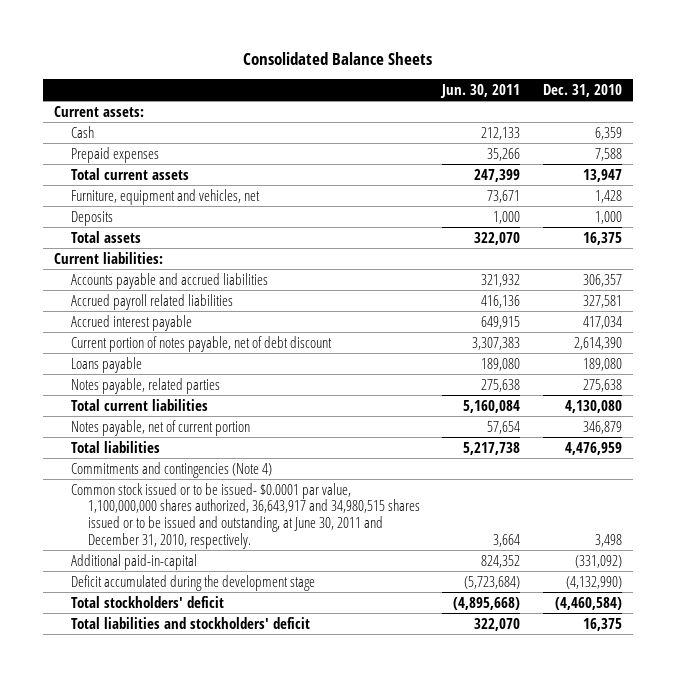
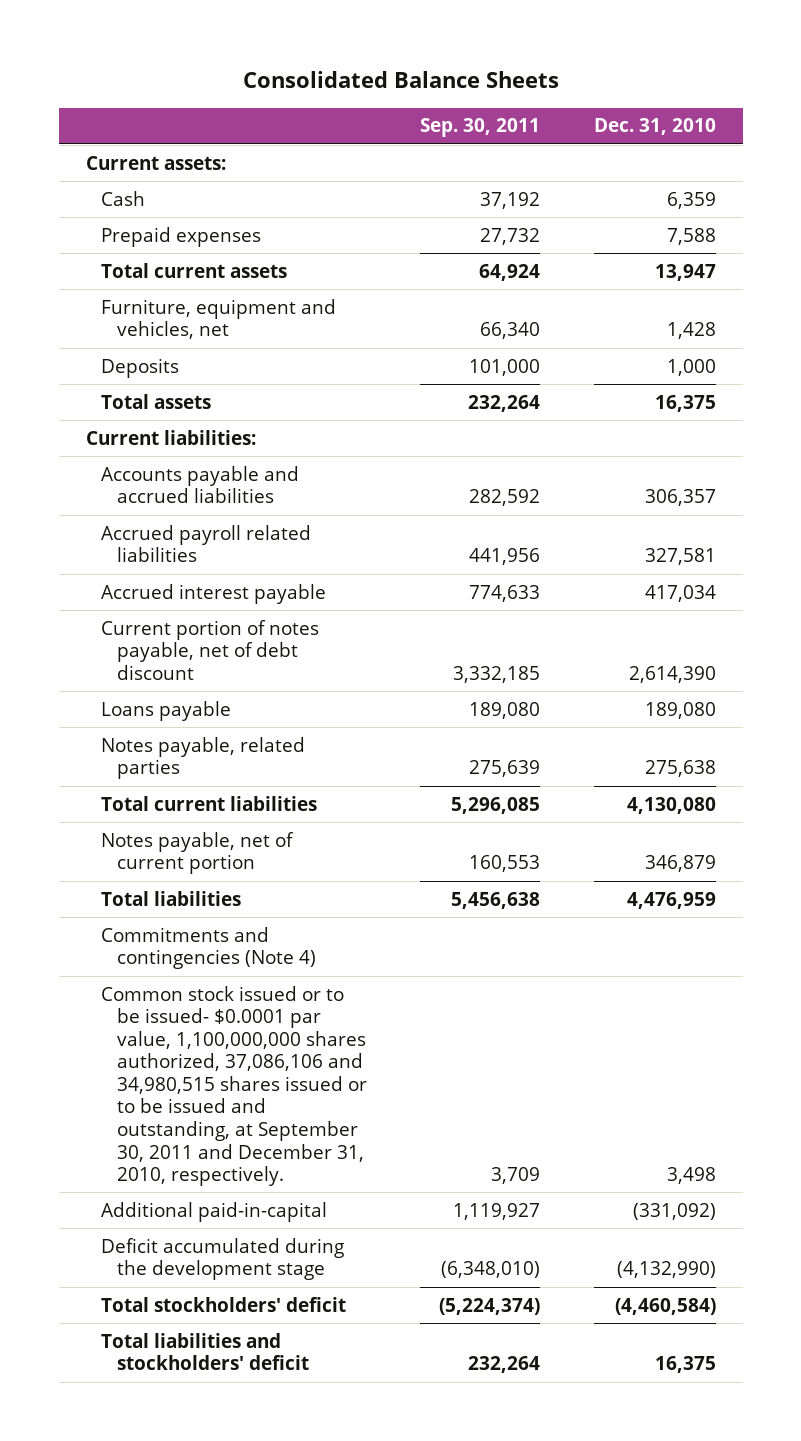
[440,83,521,98] Jun. 30, 2011 -> none
none -> [420,118,541,138] Sep. 30, 2011
[71,482,421,549] Common stock issued or to be issued- $0.0001 par value, 1,100,000,000 shares authorized, 36,643,917 and 34,980,515 shares issued or to be issued and outstanding, at June 30, 2011 and December 31, 2010, respectively. -> [101,985,367,1187] Common stock issued or to be issued- $0.0001 par value, 1,100,000,000 shares authorized, 37,086,106 and 34,980,515 shares issued or to be issued and outstanding, at September 30, 2011 and December 31, 2010, respectively.

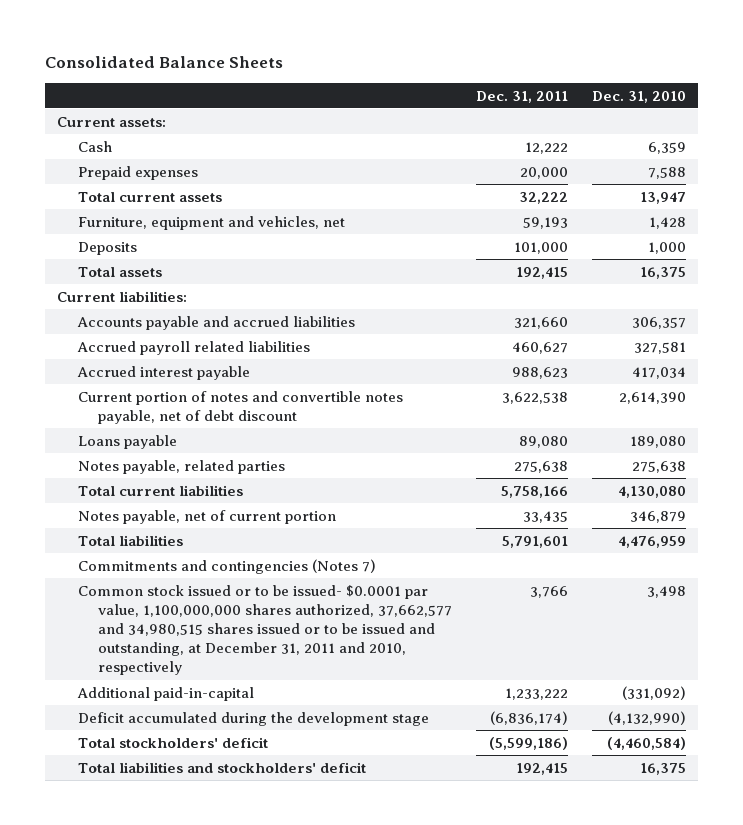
[420,118,541,138] Sep. 30, 2011 -> none
none -> [476,90,569,103] Dec. 31, 2011
[101,619,320,680] Current portion of notes payable, net of debt discount -> [77,390,403,424] Current portion of notes and convertible notes payable, net of debt discount
[101,926,316,970] Commitments and contingencies (Note 4) -> [77,558,376,574] Commitments and contingencies (Notes 7)
[101,985,367,1187] Common stock issued or to be issued- $0.0001 par value, 1,100,000,000 shares authorized, 37,086,106 and 34,980,515 shares issued or to be issued and outstanding, at September 30, 2011 and December 31, 2010, respectively. -> [77,584,453,676] Common stock issued or to be issued- $0.0001 par value, 1,100,000,000 shares authorized, 37,662,577 and 34,980,515 shares issued or to be issued and outstanding, at December 31, 2011 and 2010, respectively

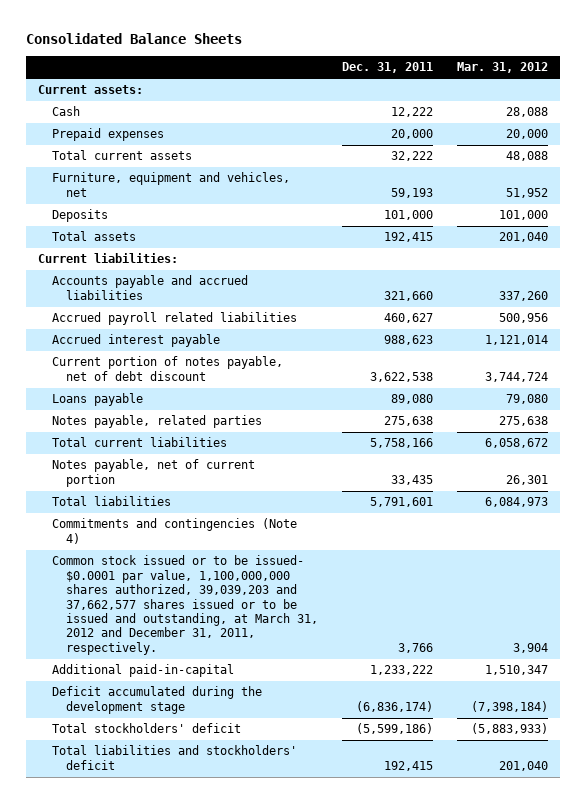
[591,90,686,103] Dec. 31, 2010 -> none
none -> [456,62,548,74] Mar. 31, 2012
[77,390,403,424] Current portion of notes and convertible notes payable, net of debt discount -> [52,356,284,381] Current portion of notes payable, net of debt discount
[77,558,376,574] Commitments and contingencies (Notes 7) -> [52,518,298,544] Commitments and contingencies (Note 4)
[77,584,453,676] Common stock issued or to be issued- $0.0001 par value, 1,100,000,000 shares authorized, 37,662,577 and 34,980,515 shares issued or to be issued and outstanding, at December 31, 2011 and 2010, respectively -> [52,555,318,655] Common stock issued or to be issued- $0.0001 par value, 1,100,000,000 shares authorized, 39,039,203 and 37,662,577 shares issued or to be issued and outstanding, at March 31, 2012 and December 31, 2011, respectively.

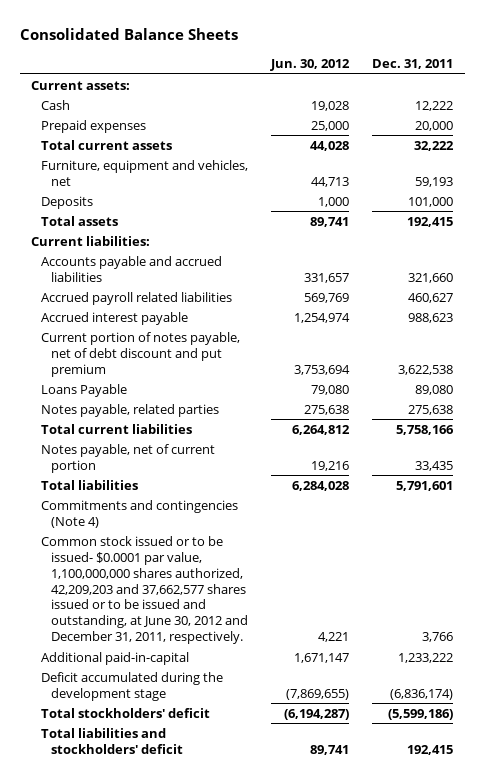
[456,62,548,74] Mar. 31, 2012 -> none
none -> [270,59,351,72] Jun. 30, 2012
[52,356,284,381] Current portion of notes payable, net of debt discount -> [40,331,240,377] Current portion of notes payable, net of debt discount and put premium
[52,393,144,407] Loans payable -> [40,383,127,397] Loans Payable
[52,555,318,655] Common stock issued or to be issued- $0.0001 par value, 1,100,000,000 shares authorized, 39,039,203 and 37,662,577 shares issued or to be issued and outstanding, at March 31, 2012 and December 31, 2011, respectively. -> [40,535,248,645] Common stock issued or to be issued- $0.0001 par value, 1,100,000,000 shares authorized, 42,209,203 and 37,662,577 shares issued or to be issued and outstanding, at June 30, 2012 and December 31, 2011, respectively.

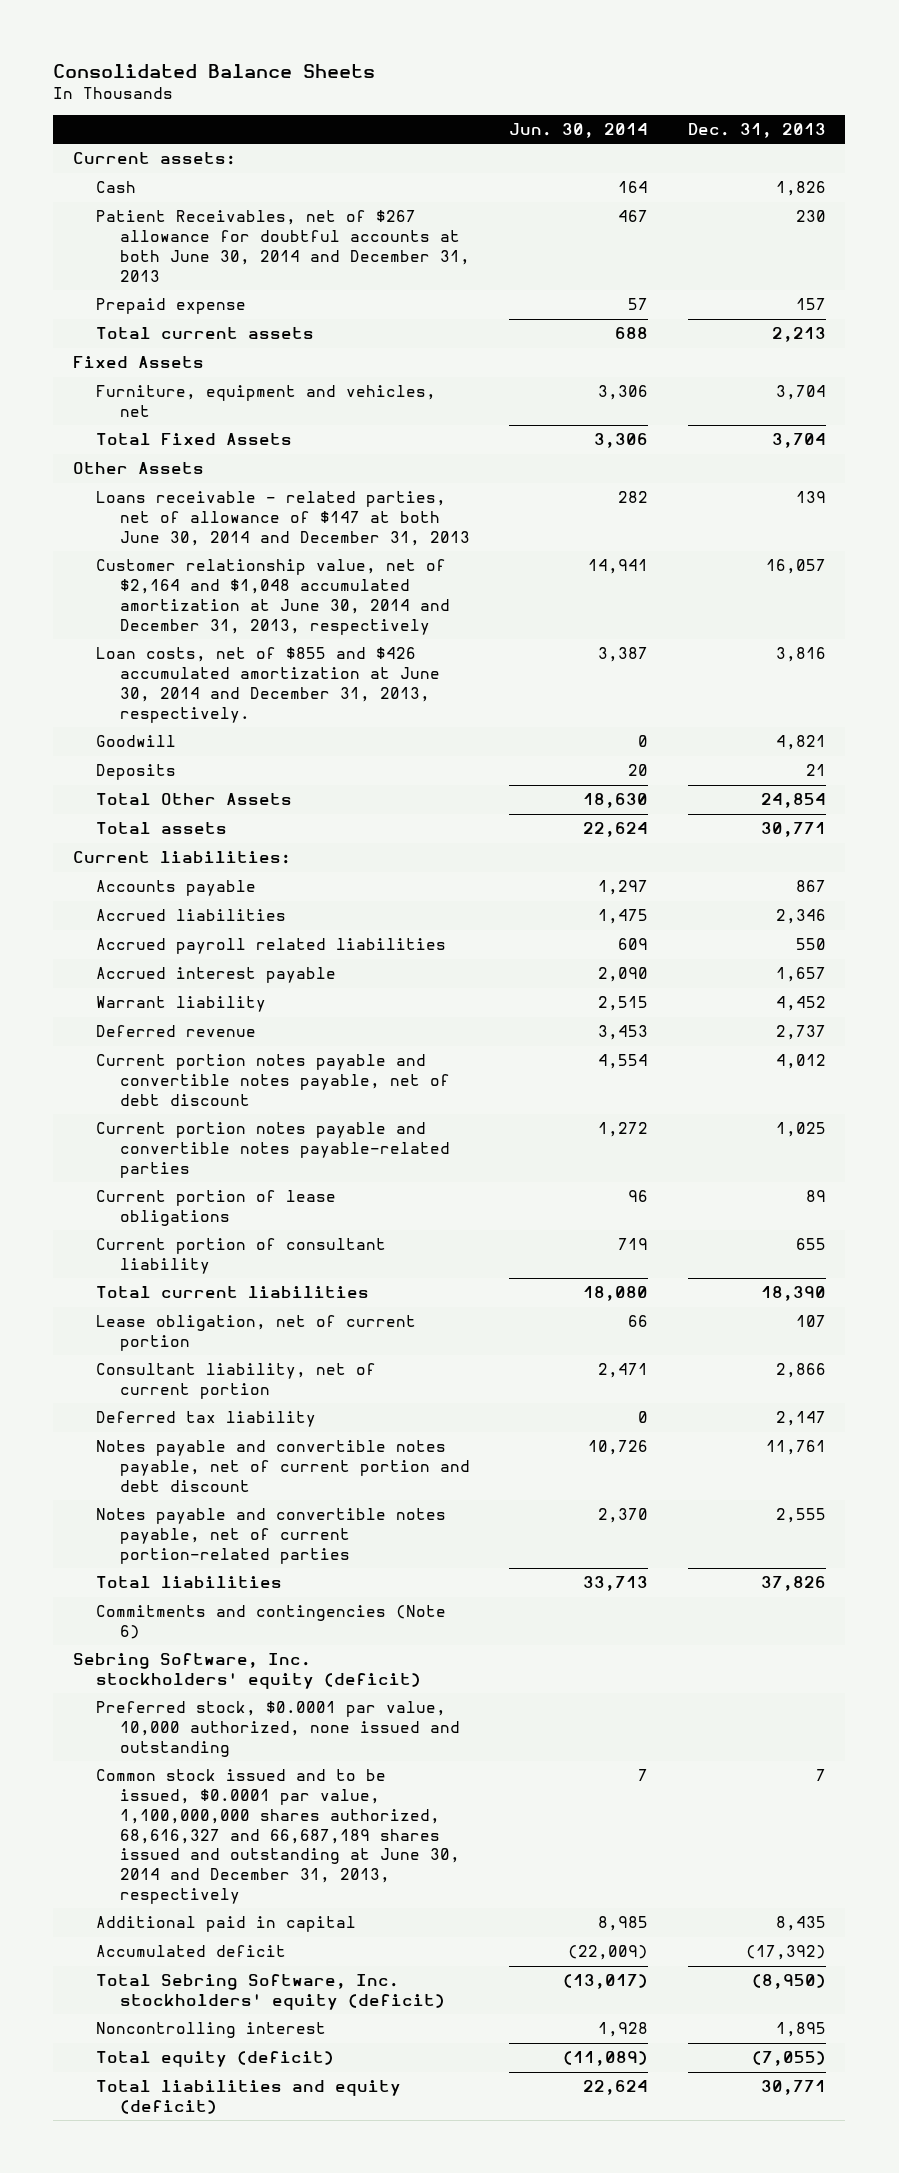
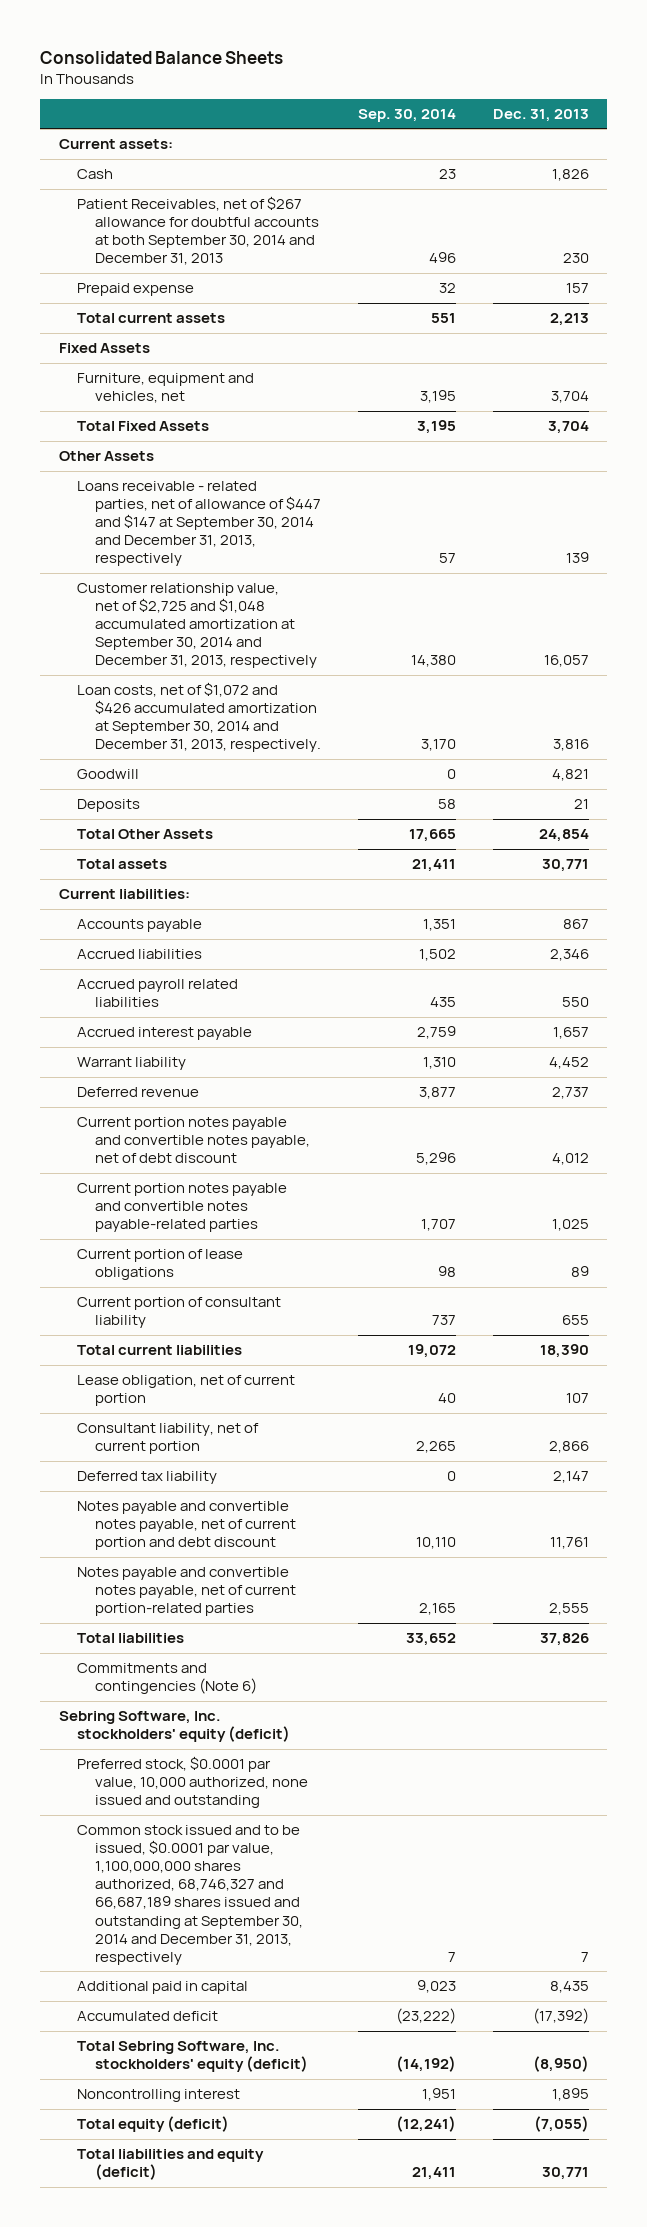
[509,122,649,138] Jun. 30, 2014 -> none
none -> [357,108,456,122] Sep. 30, 2014
[96,210,471,282] Patient Receivables, net of $267 allowance for doubtful accounts at both June 30, 2014 and December 31, 2013 -> [76,196,319,266] Patient Receivables, net of $267 allowance for doubtful accounts at both September 30, 2014 and December 31, 2013
[96,491,471,546] Loans receivable - related parties, net of allowance of $147 at both June 30, 2014 and December 31, 2013 -> [76,481,321,567] Loans receivable - related parties, net of allowance of $447 and $147 at September 30, 2014 and December 31, 2013, respectively
[96,559,451,635] Customer relationship value, net of $2,164 and $1,048 accumulated amortization at June 30, 2014 and December 31, 2013, respectively -> [76,583,317,669] Customer relationship value, net of $2,725 and $1,048 accumulated amortization at September 30, 2014 and December 31, 2013, respectively
[96,647,441,723] Loan costs, net of $855 and $426 accumulated amortization at June 30, 2014 and December 31, 2013, respectively. -> [76,682,321,753] Loan costs, net of $1,072 and $426 accumulated amortization at September 30, 2014 and December 31, 2013, respectively.
[96,1769,461,1904] Common stock issued and to be issued, $0.0001 par value, 1,100,000,000 shares authorized, 68,616,327 and 66,687,189 shares issued and outstanding at June 30, 2014 and December 31, 2013, respectively -> [76,1825,303,1965] Common stock issued and to be issued, $0.0001 par value, 1,100,000,000 shares authorized, 68,746,327 and 66,687,189 shares issued and outstanding at September 30, 2014 and December 31, 2013, respectively

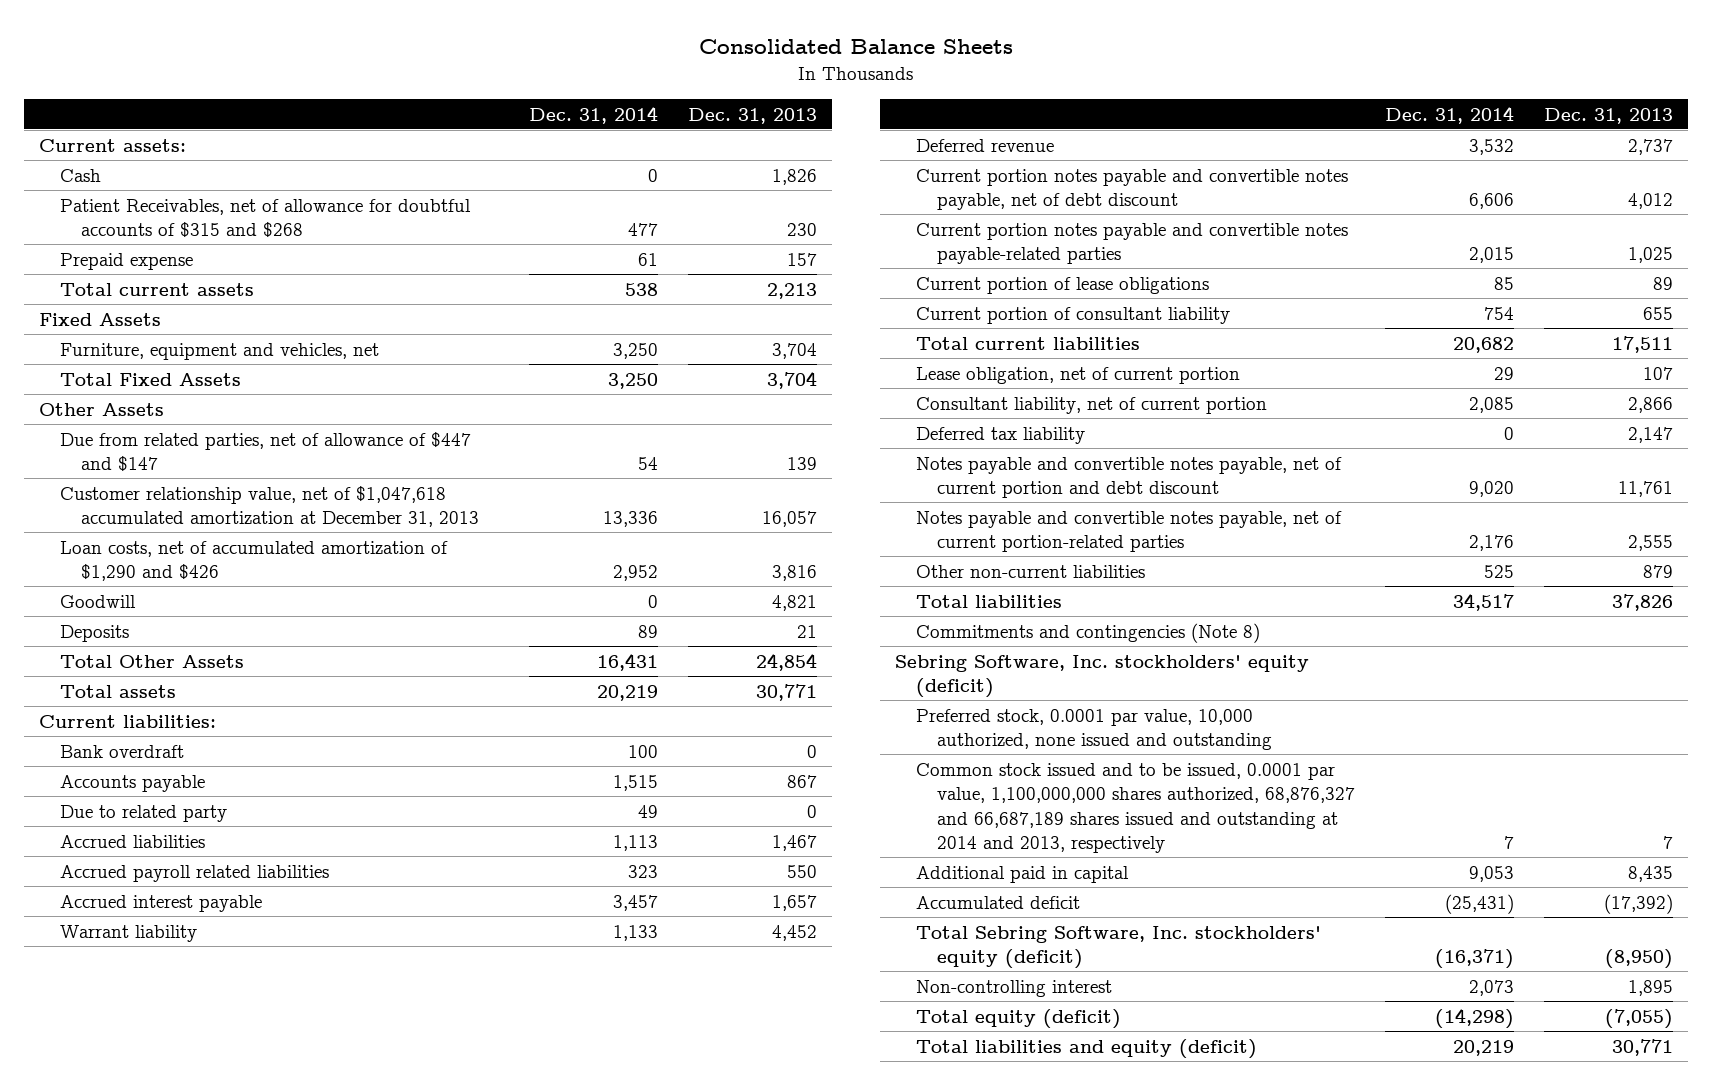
[357,108,456,122] Sep. 30, 2014 -> none
none -> [528,105,658,124] Dec. 31, 2014
[76,196,319,266] Patient Receivables, net of $267 allowance for doubtful accounts at both September 30, 2014 and December 31, 2013 -> [60,198,472,239] Patient Receivables, net of allowance for doubtful accounts of $315 and $268
[76,481,321,567] Loans receivable - related parties, net of allowance of $447 and $147 at September 30, 2014 and December 31, 2013, respectively -> [60,431,472,473] Due from related parties, net of allowance of $447 and $147
[76,583,317,669] Customer relationship value, net of $2,725 and $1,048 accumulated amortization at September 30, 2014 and December 31, 2013, respectively -> [60,485,480,528] Customer relationship value, net of $1,047,618 accumulated amortization at December 31, 2013
[76,682,321,753] Loan costs, net of $1,072 and $426 accumulated amortization at September 30, 2014 and December 31, 2013, respectively. -> [60,540,449,582] Loan costs, net of accumulated amortization of $1,290 and $426
none -> [60,744,185,758] Bank overdraft
none -> [60,804,228,822] Due to related party
[549,949,589,962] 2,346 -> [771,834,817,851] 1,467
[539,1344,589,1359] 18,390 -> [1611,335,1673,353] 17,511
none -> [915,564,1145,578] Other non-current liabilities
[76,1663,257,1695] Commitments and contingencies (Note 6) -> [915,622,1260,643] Commitments and contingencies (Note 8)
[76,1756,308,1809] Preferred stock, $0.0001 par value, 10,000 authorized, none issued and outstanding -> [915,708,1272,751] Preferred stock, 0.0001 par value, 10,000 authorized, none issued and outstanding
[76,1825,303,1965] Common stock issued and to be issued, $0.0001 par value, 1,100,000,000 shares authorized, 68,746,327 and 66,687,189 shares issued and outstanding at September 30, 2014 and December 31, 2013, respectively -> [915,762,1355,853] Common stock issued and to be issued, 0.0001 par value, 1,100,000,000 shares authorized, 68,876,327 and 66,687,189 shares issued and outstanding at 2014 and 2013, respectively
[76,2089,240,2103] Noncontrolling interest -> [915,979,1112,997] Non-controlling interest

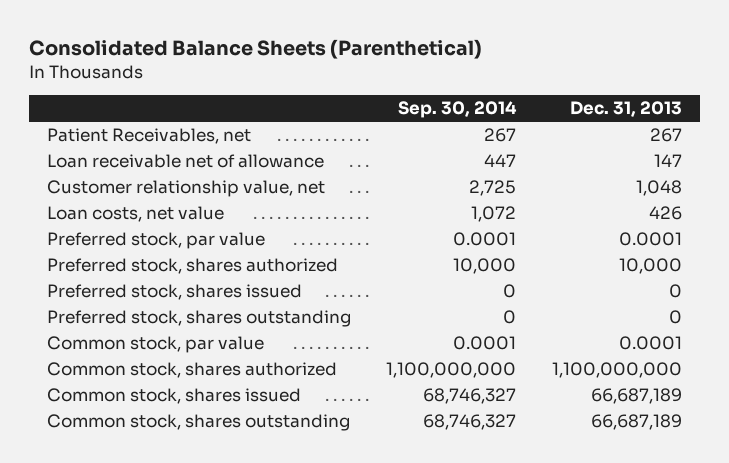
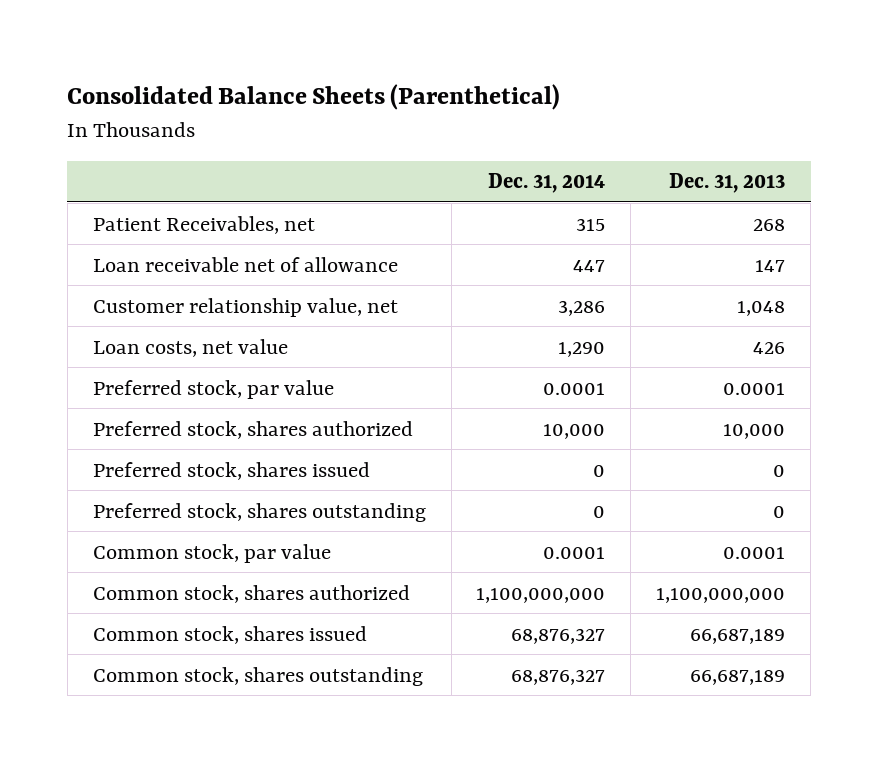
[398,101,518,119] Sep. 30, 2014 -> none
none -> [488,173,606,194] Dec. 31, 2014
[649,128,682,143] 267 -> [753,218,786,231] 268

